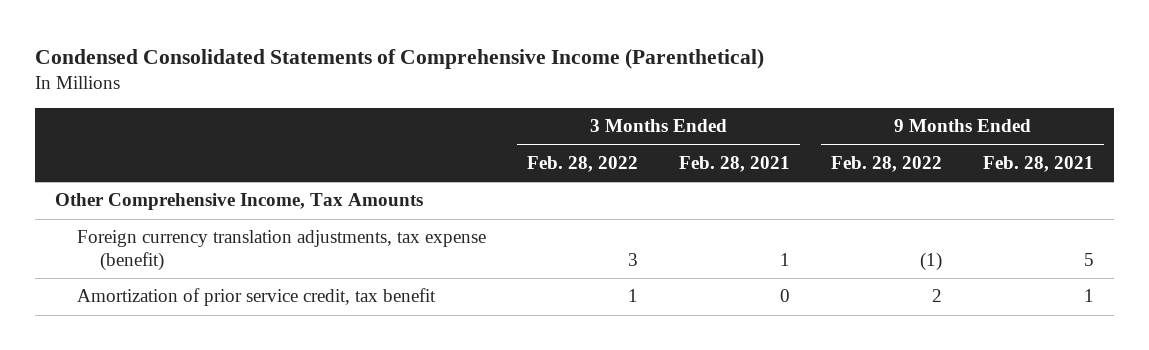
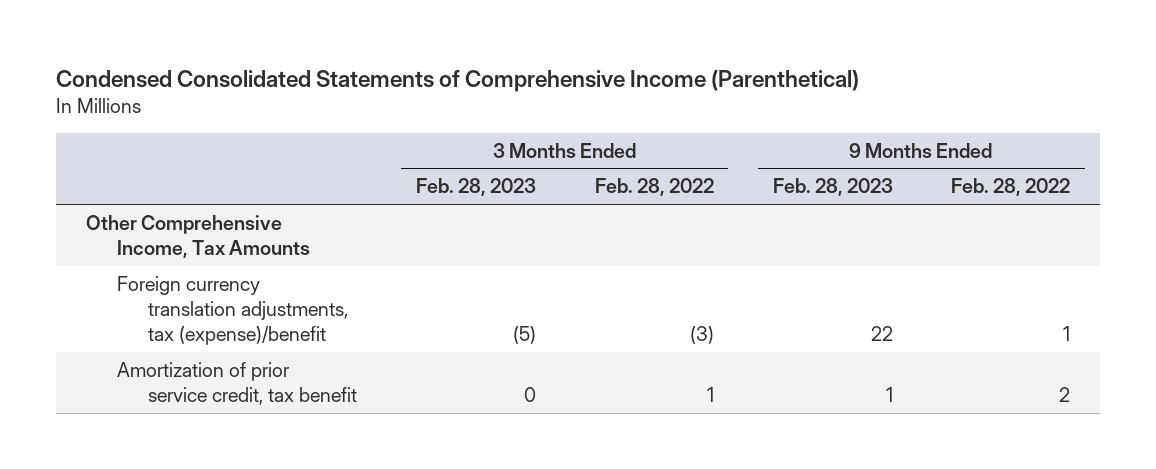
[679,156,791,173] Feb. 28, 2021 -> none
[982,156,1094,173] Feb. 28, 2021 -> none
none -> [416,178,537,197] Feb. 28, 2023
none -> [772,178,893,197] Feb. 28, 2023
[77,230,487,272] Foreign currency translation adjustments, tax expense (benefit) -> [117,275,349,346] Foreign currency translation adjustments, tax (expense)/benefit
[628,253,639,267] 3 -> [689,326,714,345] (3)
[920,252,943,272] (1) -> [1063,326,1071,342] 1

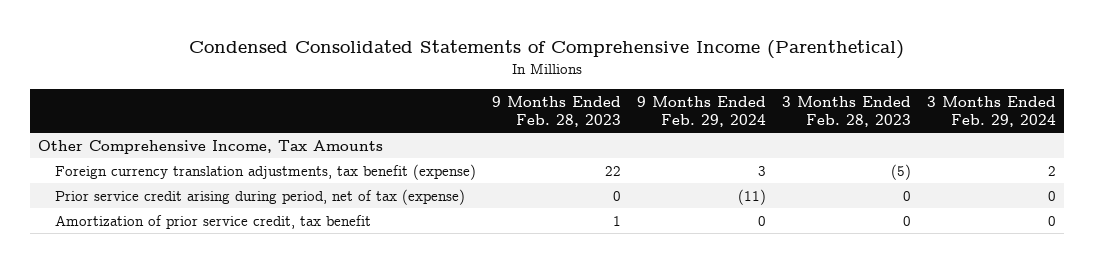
[594,178,714,197] Feb. 28, 2022 -> none
[951,178,1071,197] Feb. 28, 2022 -> none
none -> [637,95,767,128] 9 Months Ended Feb. 29, 2024
none -> [927,95,1057,128] 3 Months Ended Feb. 29, 2024
[117,275,349,346] Foreign currency translation adjustments, tax (expense)/benefit -> [55,163,477,180] Foreign currency translation adjustments, tax benefit (expense)
none -> [55,188,466,205] Prior service credit arising during period, net of tax (expense)

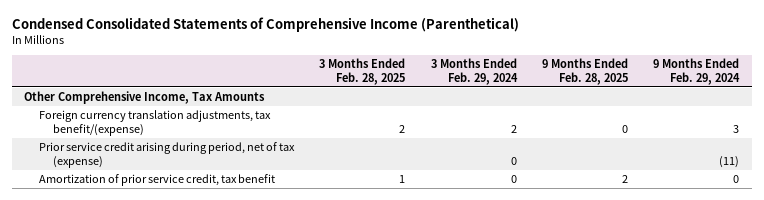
[492,95,622,128] 9 Months Ended Feb. 28, 2023 -> none
[782,95,912,128] 3 Months Ended Feb. 28, 2023 -> none
none -> [319,58,406,85] 3 Months Ended Feb. 28, 2025
none -> [542,58,629,85] 9 Months Ended Feb. 28, 2025
[55,163,477,180] Foreign currency translation adjustments, tax benefit (expense) -> [38,110,271,136] Foreign currency translation adjustments, tax benefit/(expense)

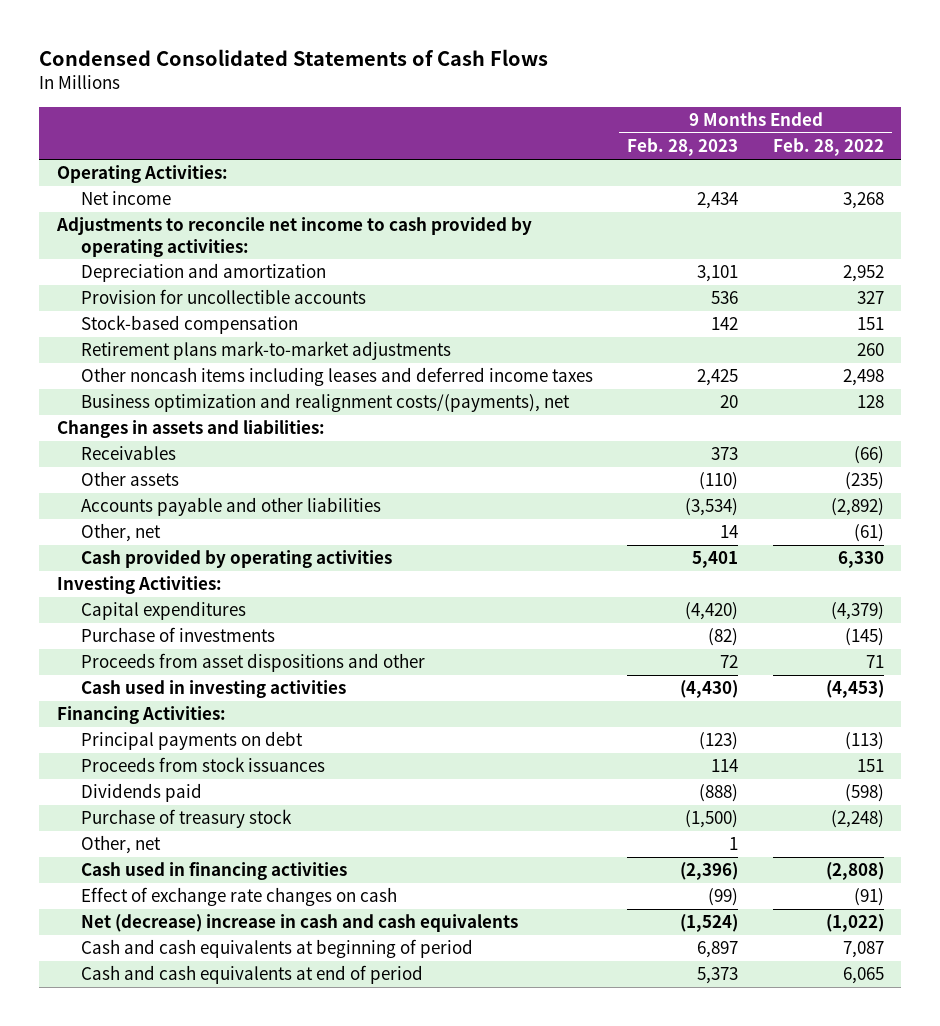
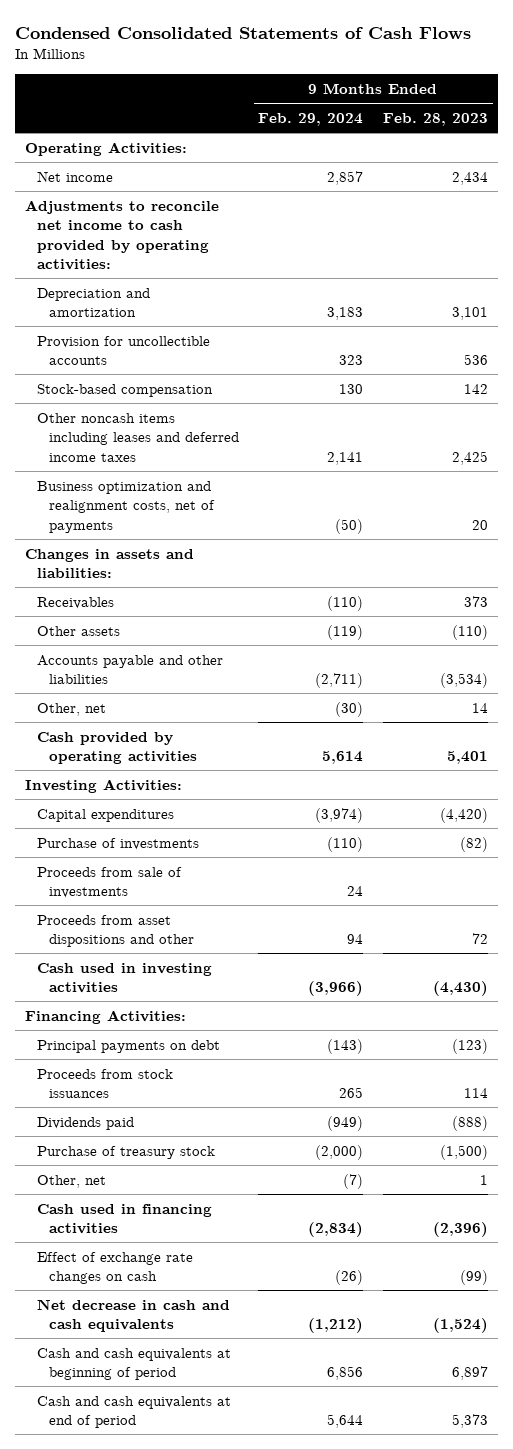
[772,138,884,157] Feb. 28, 2022 -> none
none -> [258,113,364,127] Feb. 29, 2024
[80,341,451,361] Retirement plans mark-to-market adjustments -> none
[80,393,570,413] Business optimization and realignment costs/(payments), net -> [37,480,216,533] Business optimization and realignment costs, net of payments
none -> [37,866,183,899] Proceeds from sale of investments
[80,914,518,933] Net (decrease) increase in cash and cash equivalents -> [37,1298,231,1333] Net decrease in cash and cash equivalents

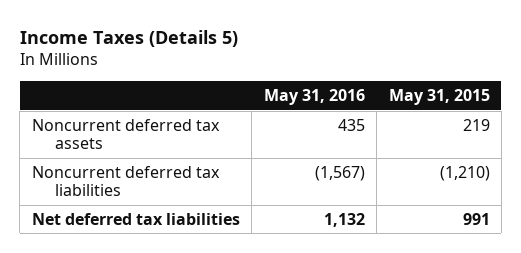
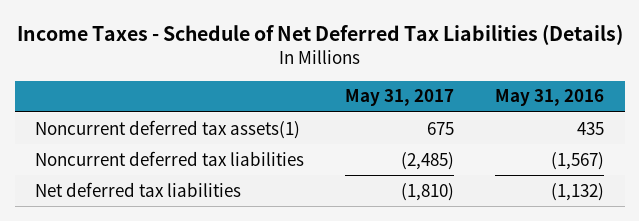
[19,30,238,48] Income Taxes (Details 5) -> [16,23,623,45] Income Taxes - Schedule of Net Deferred Tax Liabilities (Details)
[388,89,490,106] May 31, 2015 -> none
none -> [345,89,455,107] May 31, 2017
[31,118,220,150] Noncurrent deferred tax assets -> [35,119,301,139] Noncurrent deferred tax assets(1)
[323,212,365,227] 1,132 -> [551,182,605,201] (1,132)

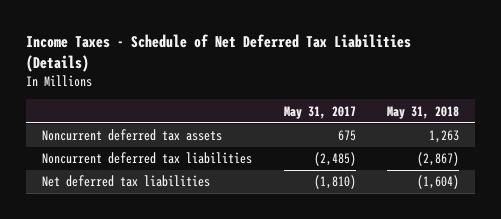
[495,89,605,107] May 31, 2016 -> none
none -> [387,105,460,119] May 31, 2018
[35,119,301,139] Noncurrent deferred tax assets(1) -> [42,129,223,142] Noncurrent deferred tax assets

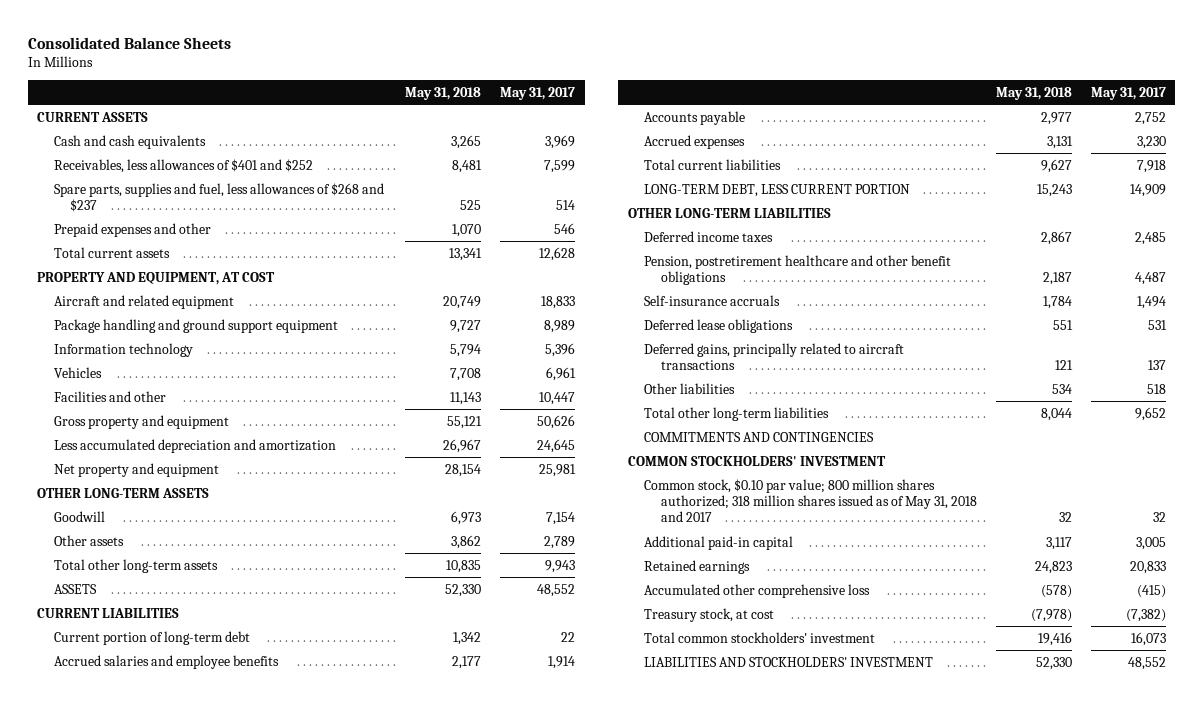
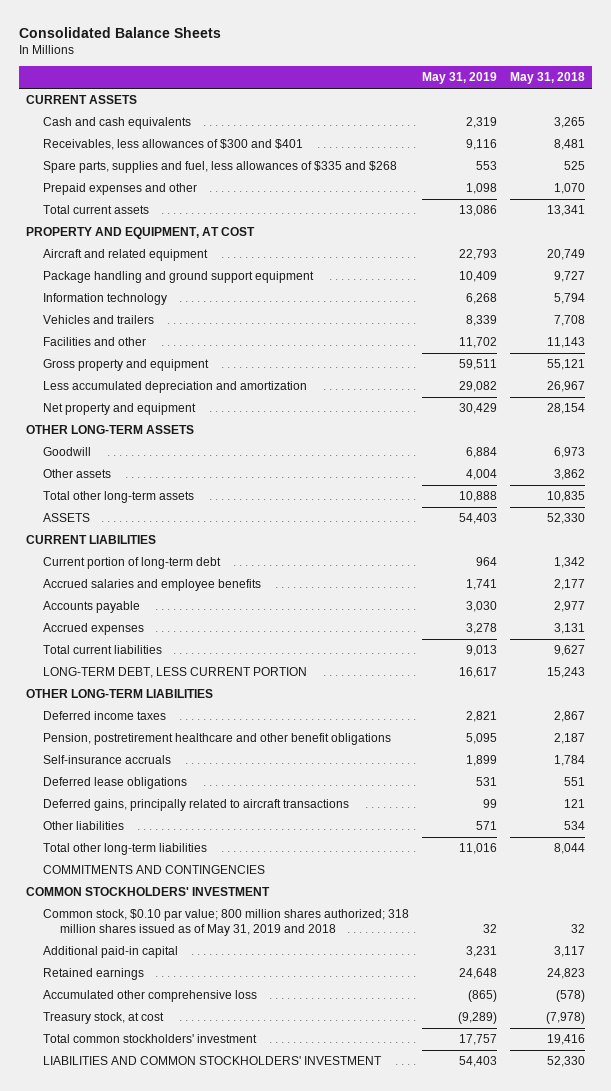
[500,86,576,100] May 31, 2017 -> none
none -> [422,72,498,85] May 31, 2019
[53,158,313,173] Receivables, less allowances of $401 and $252 -> [43,138,304,150] Receivables, less allowances of $300 and $401
[53,182,384,212] Spare parts, supplies and fuel, less allowances of $268 and $237 -> [43,160,398,173] Spare parts, supplies and fuel, less allowances of $335 and $268
[53,366,102,378] Vehicles -> [43,314,155,324] Vehicles and trailers
[644,478,977,522] Common stock, $0.10 par value; 800 million shares authorized; 318 million shares issued as of May 31, 2018 and 2017 -> [43,908,410,936] Common stock, $0.10 par value; 800 million shares authorized; 318 million shares issued as of May 31, 2019 and 2018
[644,656,934,667] LIABILITIES AND STOCKHOLDERS' INVESTMENT -> [43,1055,383,1065] LIABILITIES AND COMMON STOCKHOLDERS' INVESTMENT

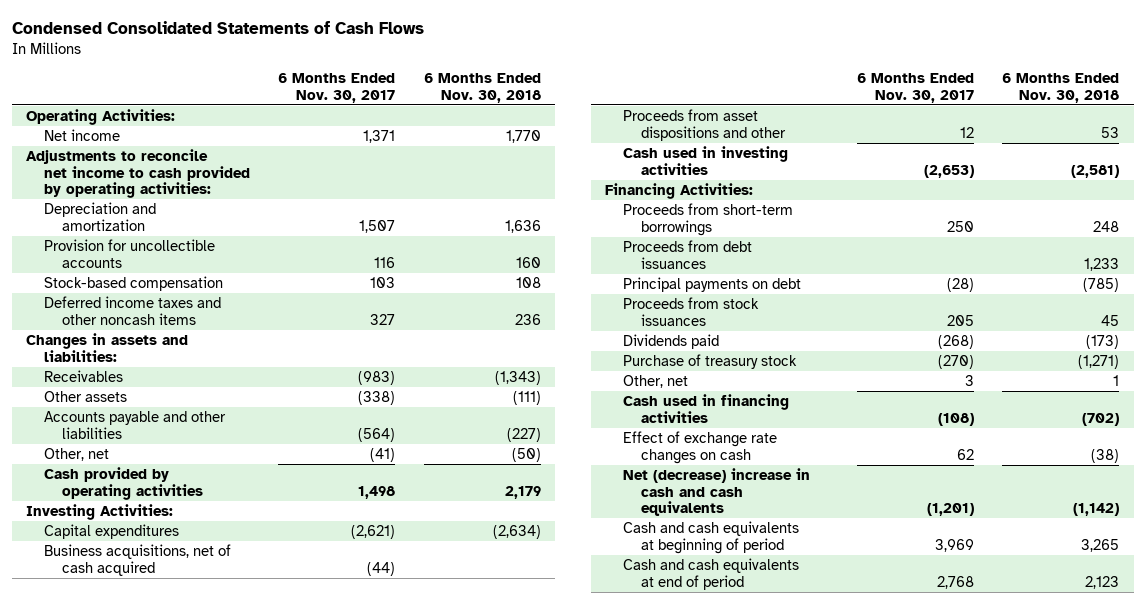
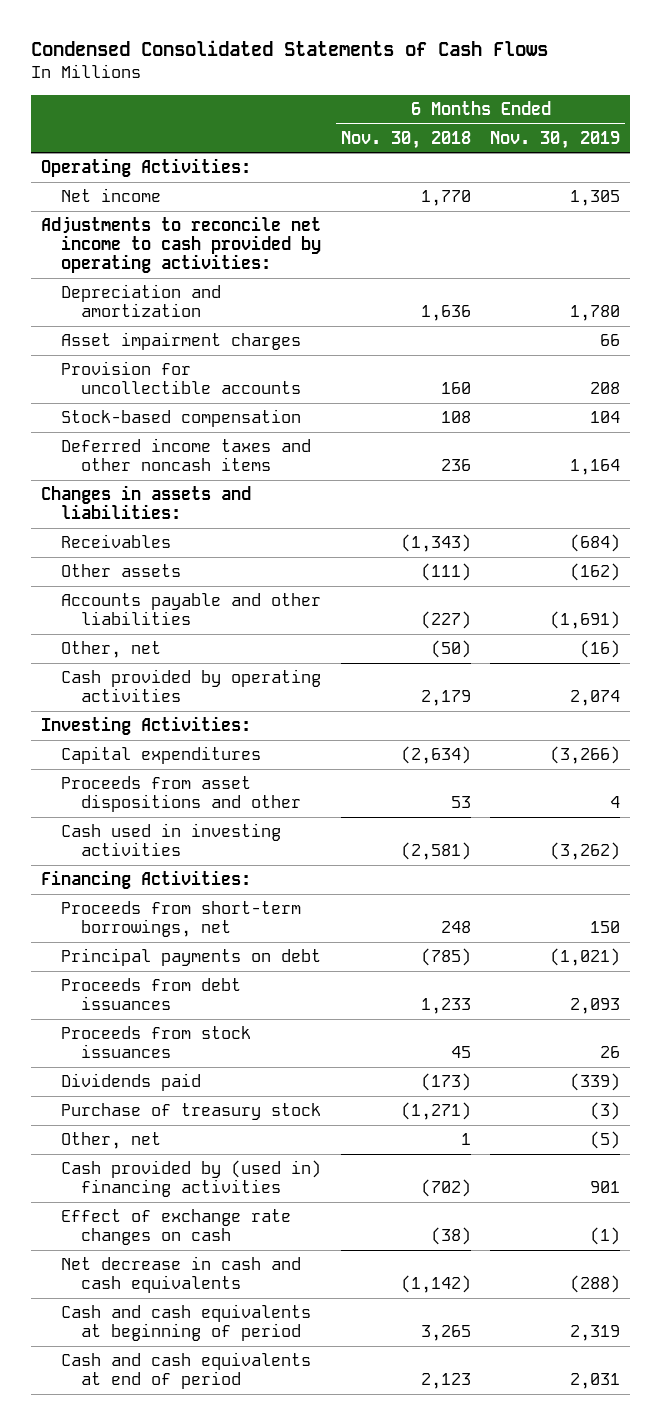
[278,73,396,103] 6 Months Ended Nov. 30, 2017 -> none
none -> [490,130,621,149] Nov. 30, 2019
none -> [60,332,301,351] Asset impairment charges
[43,544,231,576] Business acquisitions, net of cash acquired -> none
[622,203,793,236] Proceeds from short-term borrowings -> [60,901,301,938] Proceeds from short-term borrowings, net
[622,240,752,269] Proceeds from debt issuances -> [60,978,241,1011] Proceeds from debt issuances
[622,394,789,423] Cash used in financing activities -> [60,1160,321,1198] Cash provided by (used in) financing activities
[622,468,810,517] Net (decrease) increase in cash and cash equivalents -> [60,1256,301,1294] Net decrease in cash and cash equivalents

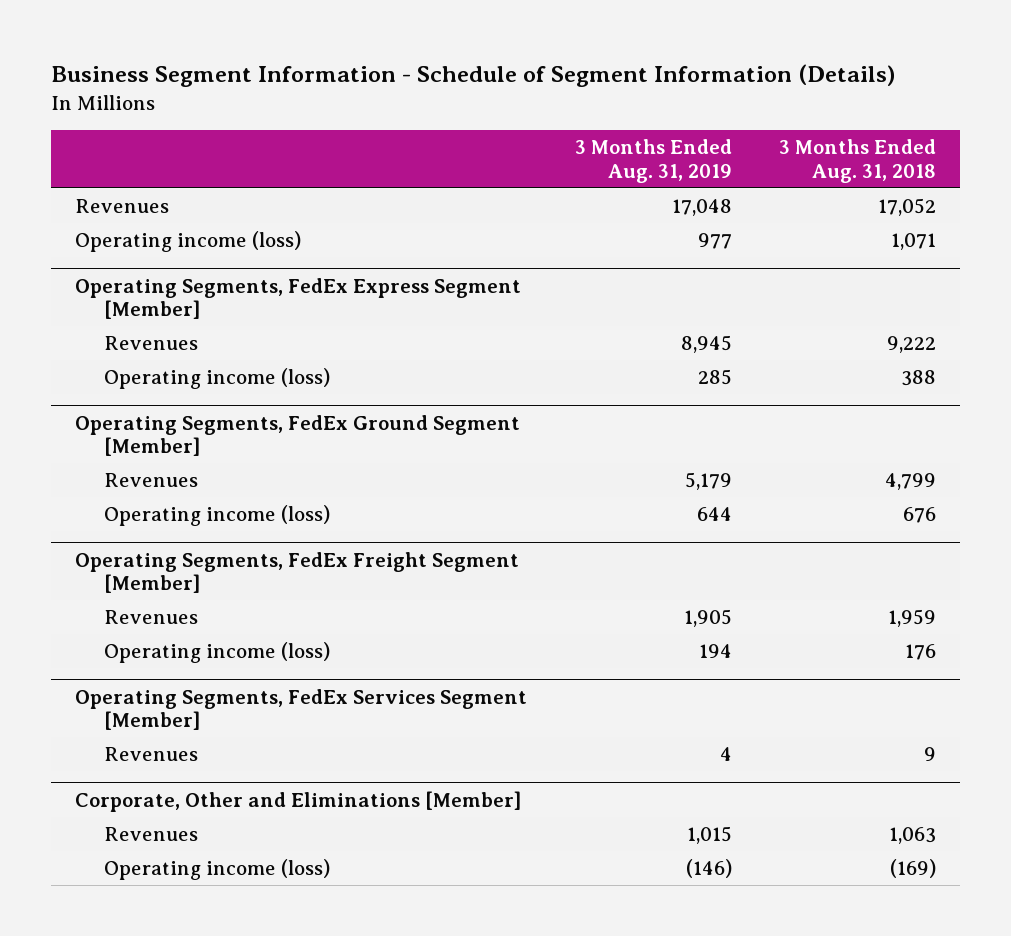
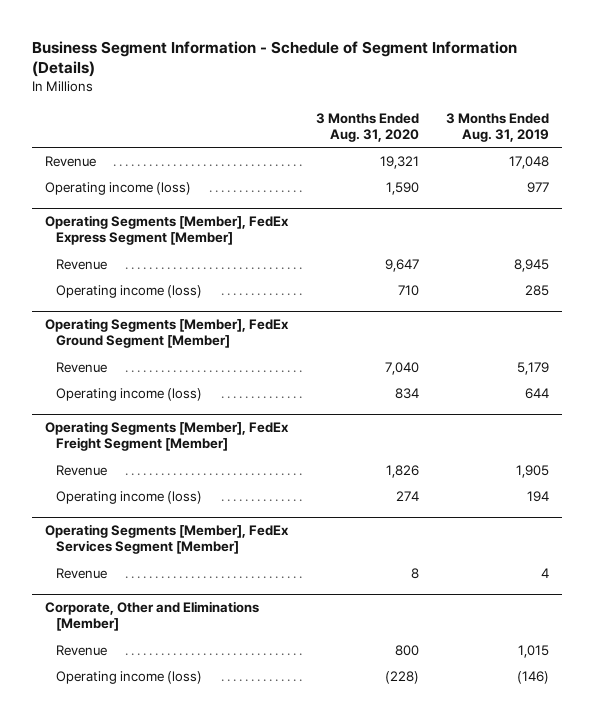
[779,139,937,183] 3 Months Ended Aug. 31, 2018 -> none
none -> [315,112,419,142] 3 Months Ended Aug. 31, 2020
[74,199,169,214] Revenues -> [45,155,97,167] Revenue
[74,277,521,320] Operating Segments, FedEx Express Segment [Member] -> [45,215,290,246] Operating Segments [Member], FedEx Express Segment [Member]
[103,336,198,351] Revenues -> [56,258,108,270] Revenue
[74,414,520,457] Operating Segments, FedEx Ground Segment [Member] -> [45,318,290,349] Operating Segments [Member], FedEx Ground Segment [Member]
[103,473,198,488] Revenues -> [56,361,108,373] Revenue
[74,551,519,594] Operating Segments, FedEx Freight Segment [Member] -> [45,421,290,452] Operating Segments [Member], FedEx Freight Segment [Member]
[103,610,198,625] Revenues -> [56,464,108,476] Revenue
[103,747,198,762] Revenues -> none
[74,688,527,731] Operating Segments, FedEx Services Segment [Member] -> [45,524,290,555] Operating Segments [Member], FedEx Services Segment [Member]
none -> [56,567,108,579] Revenue
[103,827,198,842] Revenues -> [56,644,108,656] Revenue

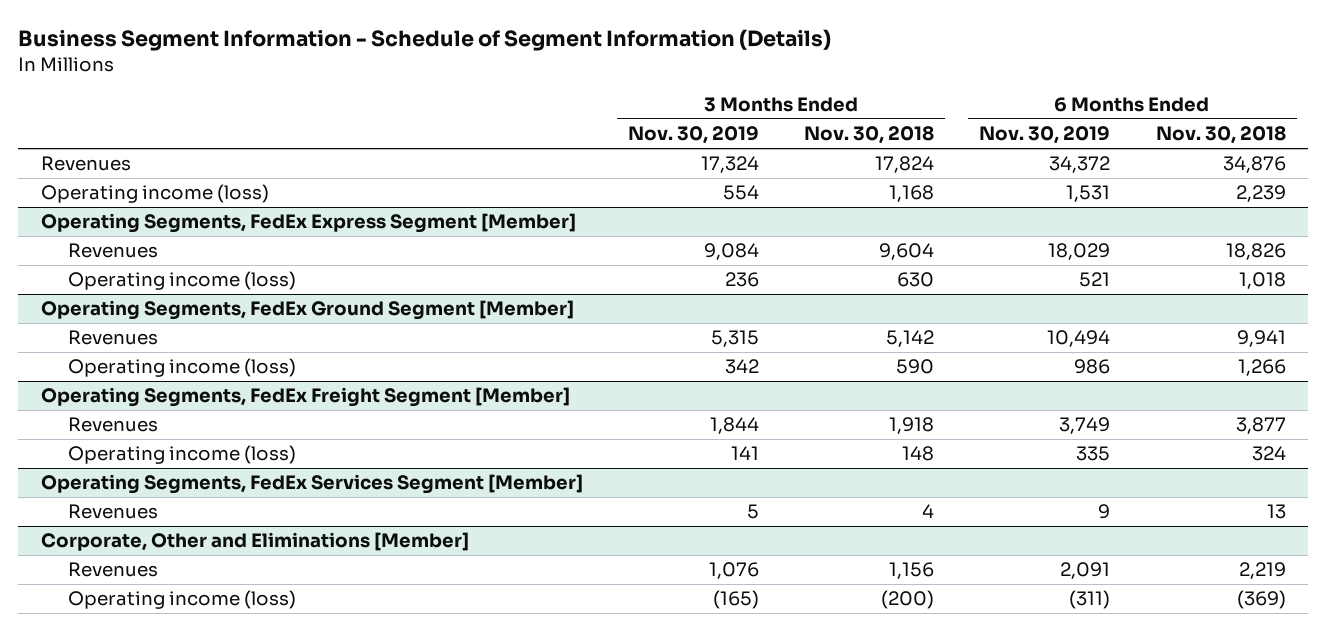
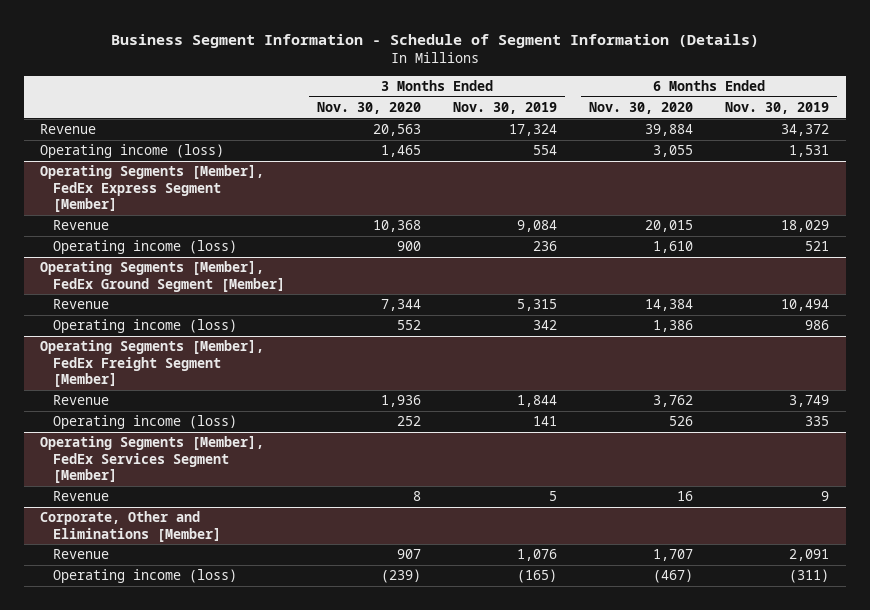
[804,126,935,145] Nov. 30, 2018 -> none
[1155,126,1286,145] Nov. 30, 2018 -> none
none -> [316,101,421,114] Nov. 30, 2020
none -> [589,101,694,114] Nov. 30, 2020
[40,156,131,172] Revenues -> [40,124,97,135] Revenue
[40,213,576,234] Operating Segments, FedEx Express Segment [Member] -> [40,165,265,213] Operating Segments [Member], FedEx Express Segment [Member]
[68,243,159,259] Revenues -> [52,220,109,231] Revenue
[40,300,574,321] Operating Segments, FedEx Ground Segment [Member] -> [40,261,285,292] Operating Segments [Member], FedEx Ground Segment [Member]
[68,330,159,346] Revenues -> [52,299,109,310] Revenue
[40,387,570,408] Operating Segments, FedEx Freight Segment [Member] -> [40,340,265,388] Operating Segments [Member], FedEx Freight Segment [Member]
[68,417,159,433] Revenues -> [52,395,109,406] Revenue
[68,504,159,520] Revenues -> none
[40,474,583,495] Operating Segments, FedEx Services Segment [Member] -> [40,436,265,484] Operating Segments [Member], FedEx Services Segment [Member]
none -> [52,491,109,502] Revenue
[68,562,159,578] Revenues -> [52,549,109,560] Revenue

